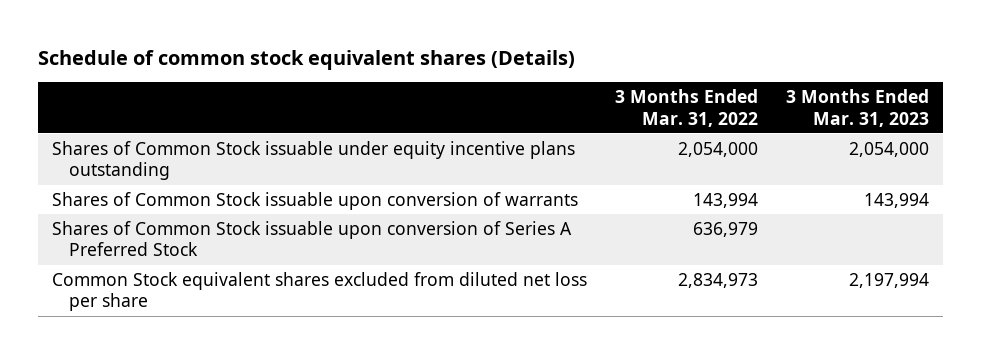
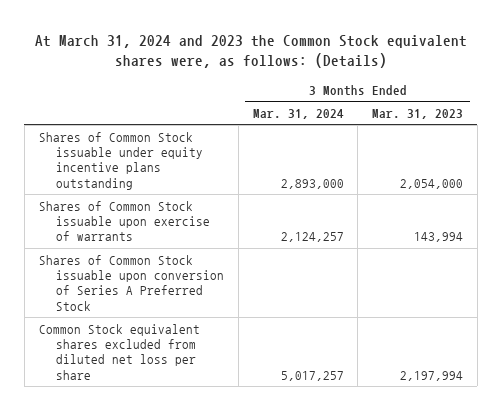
[37,49,575,70] Schedule of common stock equivalent shares (Details) -> [34,34,467,68] At March 31, 2024 and 2023 the Common Stock equivalent shares were, as follows: (Details)
[615,89,759,127] 3 Months Ended Mar. 31, 2022 -> none
none -> [252,108,344,119] Mar. 31, 2024
[51,191,578,210] Shares of Common Stock issuable upon conversion of warrants -> [38,200,211,242] Shares of Common Stock issuable upon exercise of warrants

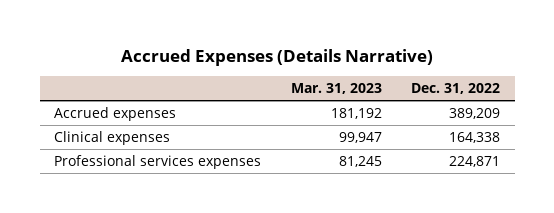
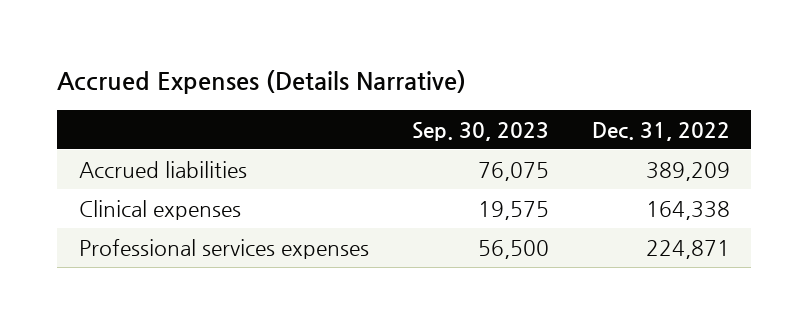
[290,83,382,95] Mar. 31, 2023 -> none
none -> [411,121,549,141] Sep. 30, 2023
[54,107,177,122] Accrued expenses -> [78,160,247,178] Accrued liabilities

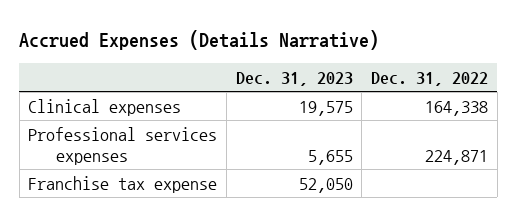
[411,121,549,141] Sep. 30, 2023 -> none
none -> [235,71,353,86] Dec. 31, 2023
[78,160,247,178] Accrued liabilities -> none
none -> [28,175,218,193] Franchise tax expense

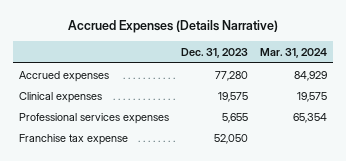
[370,71,488,86] Dec. 31, 2022 -> none
none -> [260,47,328,58] Mar. 31, 2024
none -> [19,70,110,82] Accrued expenses

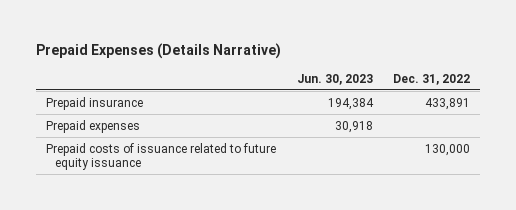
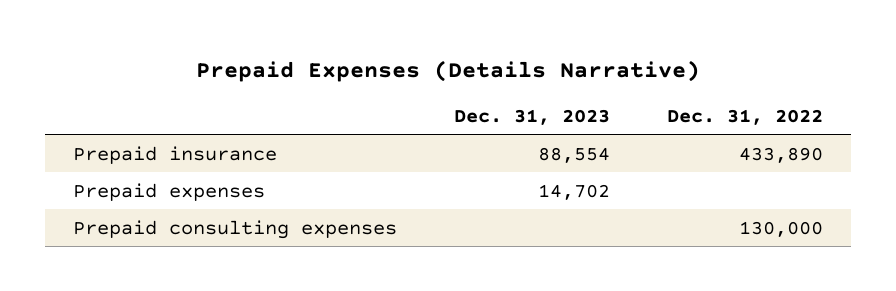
[296,73,373,85] Jun. 30, 2023 -> none
none -> [453,108,610,125] Dec. 31, 2023
[424,97,470,110] 433,891 -> [738,146,823,163] 433,890
[46,142,277,170] Prepaid costs of issuance related to future equity issuance -> none
none -> [73,219,398,239] Prepaid consulting expenses

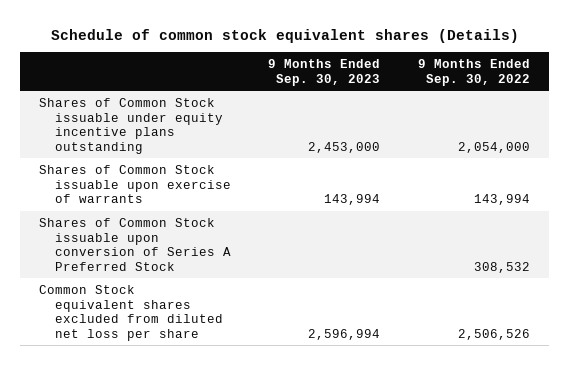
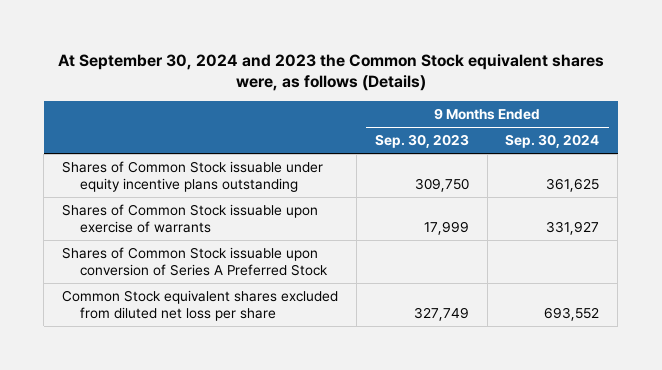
[50,28,519,43] Schedule of common stock equivalent shares (Details) -> [57,53,604,92] At September 30, 2024 and 2023 the Common Stock equivalent shares were, as follows (Details)
[418,59,531,86] 9 Months Ended Sep. 30, 2022 -> none
none -> [505,134,600,149] Sep. 30, 2024
[308,141,381,153] 2,453,000 -> [414,178,469,193] 309,750
[324,194,381,206] 143,994 -> [423,221,469,236] 17,999
[308,328,381,340] 2,596,994 -> [413,307,469,322] 327,749

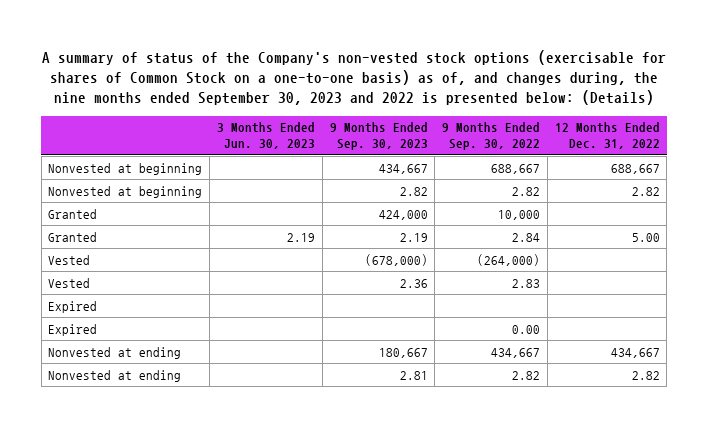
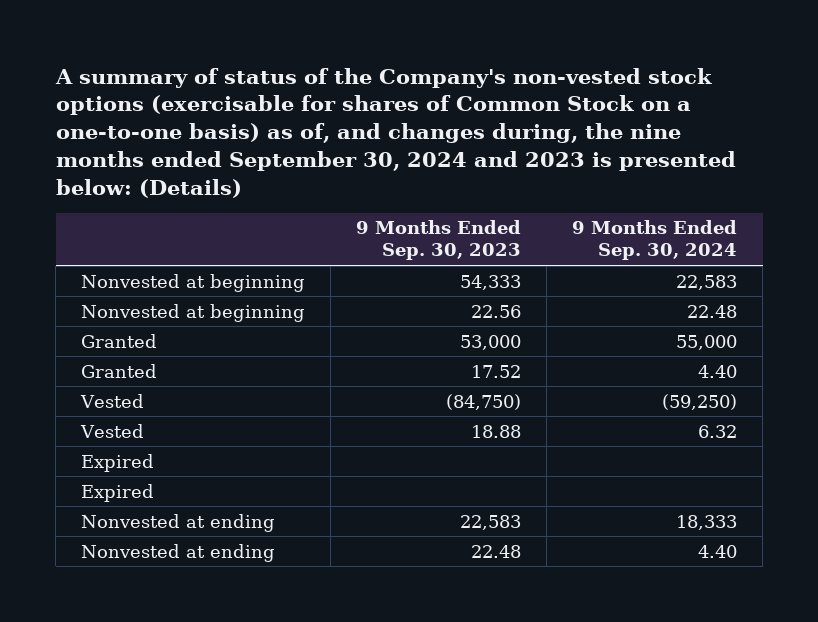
[42,49,667,106] A summary of status of the Company's non-vested stock options (exercisable for shares of Common Stock on a one-to-one basis) as of, and changes during, the nine months ended September 30, 2023 and 2022 is presented below: (Details) -> [54,67,736,198] A summary of status of the Company's non-vested stock options (exercisable for shares of Common Stock on a one-to-one basis) as of, and changes during, the nine months ended September 30, 2024 and 2023 is presented below: (Details)
[216,122,315,150] 3 Months Ended Jun. 30, 2023 -> none
[442,122,541,151] 9 Months Ended Sep. 30, 2022 -> none
[554,122,660,150] 12 Months Ended Dec. 31, 2022 -> none
none -> [572,220,738,261] 9 Months Ended Sep. 30, 2024
[378,163,428,174] 434,667 -> [460,274,522,290] 54,333
[399,186,428,196] 2.82 -> [471,304,522,318] 22.56
[378,209,428,220] 424,000 -> [460,334,522,350] 53,000
[399,232,428,242] 2.19 -> [471,364,522,378] 17.52
[364,253,428,266] (678,000) -> [446,393,522,410] (84,750)
[399,278,428,288] 2.36 -> [471,424,522,438] 18.88
[378,347,428,358] 180,667 -> [460,514,522,530] 22,583
[399,370,428,380] 2.81 -> [471,544,522,558] 22.48

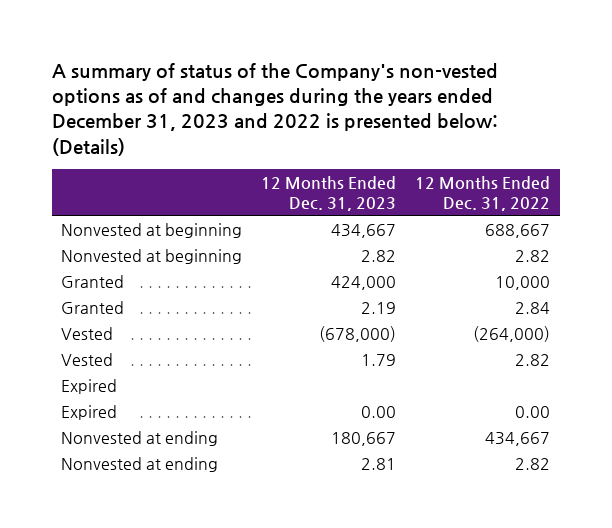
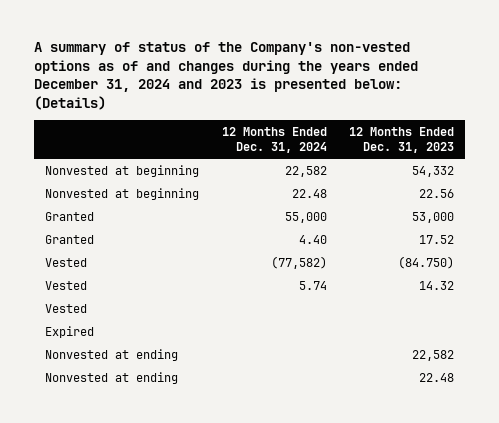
[51,63,498,156] A summary of status of the Company's non-vested options as of and changes during the years ended December 31, 2023 and 2022 is presented below: (Details) -> [33,42,418,111] A summary of status of the Company's non-vested options as of and changes during the years ended December 31, 2024 and 2023 is presented below: (Details)
[415,175,551,212] 12 Months Ended Dec. 31, 2022 -> none
none -> [221,126,327,153] 12 Months Ended Dec. 31, 2024
[331,223,397,238] 434,667 -> [412,165,455,177] 54,332
[361,249,397,262] 2.82 -> [419,188,455,198] 22.56
[331,275,397,290] 424,000 -> [412,211,455,223] 53,000
[361,301,397,314] 2.19 -> [419,234,455,244] 17.52
[319,325,397,342] (678,000) -> [398,255,455,269] (84.750)
[361,353,397,366] 1.79 -> [419,280,455,290] 14.32
none -> [45,303,88,313] Vested
[61,404,118,420] Expired -> none
[331,431,397,446] 180,667 -> [412,349,455,361] 22,582
[361,457,397,470] 2.81 -> [419,372,455,382] 22.48

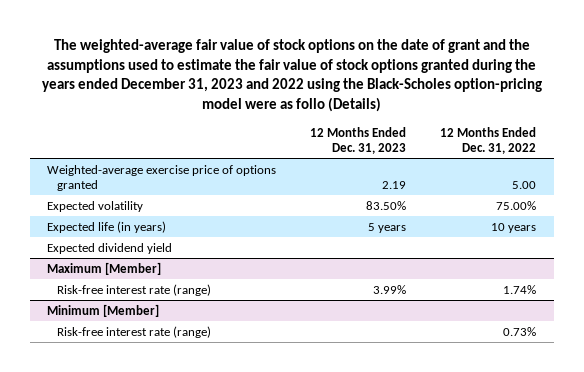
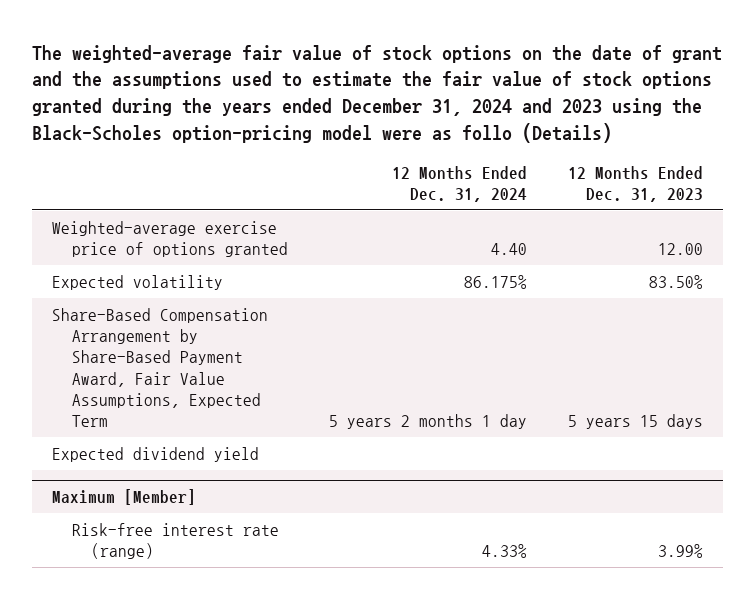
[41,38,542,113] The weighted-average fair value of stock options on the date of grant and the assumptions used to estimate the fair value of stock options granted during the years ended December 31, 2023 and 2022 using the Black-Scholes option-pricing model were as follo (Details) -> [31,44,722,143] The weighted-average fair value of stock options on the date of grant and the assumptions used to estimate the fair value of stock options granted during the years ended December 31, 2024 and 2023 using the Black-Scholes option-pricing model were as follo (Details)
[440,126,537,155] 12 Months Ended Dec. 31, 2022 -> none
none -> [391,165,527,202] 12 Months Ended Dec. 31, 2024
[382,181,407,190] 2.19 -> [657,243,703,256] 12.00
[47,220,167,233] Expected life (in years) -> none
none -> [52,307,269,428] Share-Based Compensation Arrangement by Share-Based Payment Award, Fair Value Assumptions, Expected Term
[47,303,160,317] Minimum [Member] -> none
[57,325,212,338] Risk-free interest rate (range) -> none

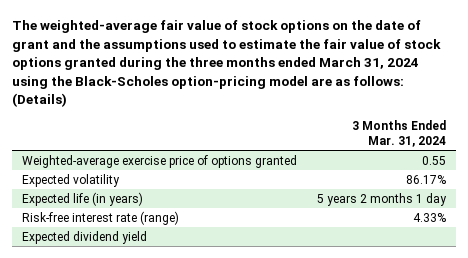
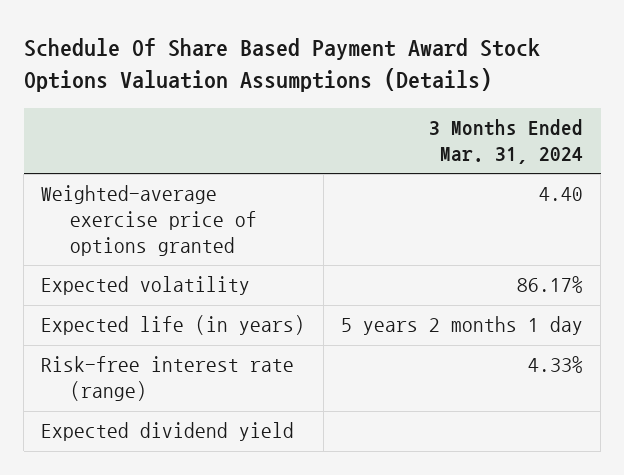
[11,20,441,108] The weighted-average fair value of stock options on the date of grant and the assumptions used to estimate the fair value of stock options granted during the three months ended March 31, 2024 using the Black-Scholes option-pricing model are as follows: (Details) -> [23,38,540,93] Schedule Of Share Based Payment Award Stock Options Valuation Assumptions (Details)
[422,155,447,165] 0.55 -> [539,187,584,202] 4.40

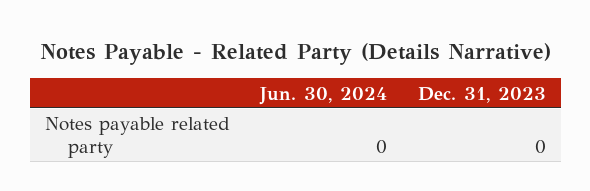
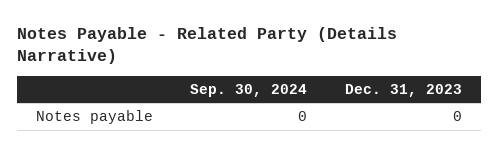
[259,86,388,105] Jun. 30, 2024 -> none
none -> [190,83,308,97] Sep. 30, 2024
[44,117,230,158] Notes payable related party -> [35,110,153,125] Notes payable

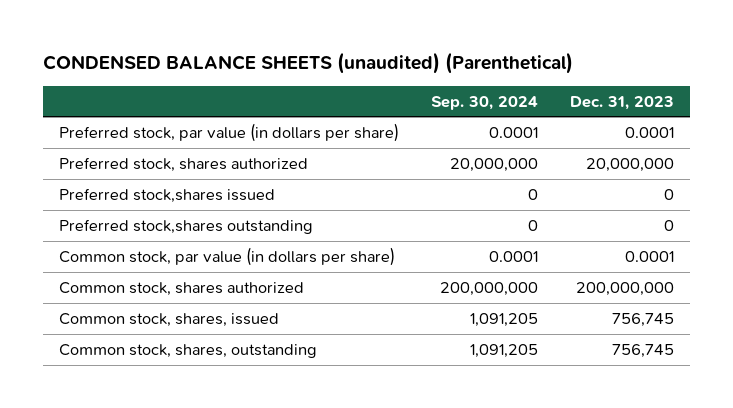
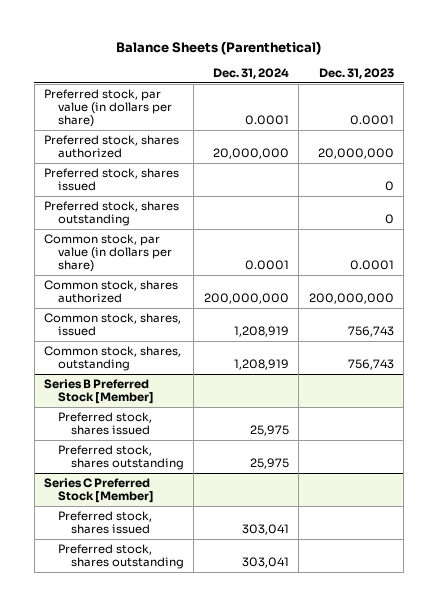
[43,52,574,75] CONDENSED BALANCE SHEETS (unaudited) (Parenthetical) -> [115,40,321,55] Balance Sheets (Parenthetical)
[431,95,539,110] Sep. 30, 2024 -> none
none -> [212,67,289,79] Dec. 31, 2024
[59,187,276,203] Preferred stock,shares issued -> [43,168,179,192] Preferred stock, shares issued
[59,218,314,234] Preferred stock,shares outstanding -> [43,201,179,227] Preferred stock, shares outstanding
[612,312,675,327] 756,745 -> [347,326,394,338] 756,743
[612,343,675,358] 756,745 -> [347,359,394,371] 756,743
none -> [43,379,154,405] Series B Preferred Stock [Member]
none -> [57,412,152,436] Preferred stock, shares issued
none -> [57,445,185,471] Preferred stock, shares outstanding
none -> [43,478,154,504] Series C Preferred Stock [Member]
none -> [57,511,152,535] Preferred stock, shares issued
none -> [57,544,185,570] Preferred stock, shares outstanding

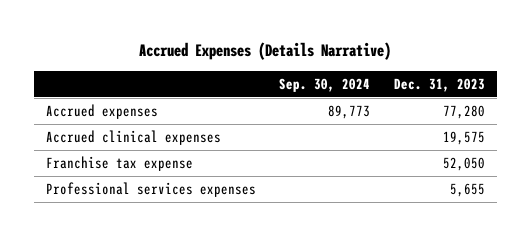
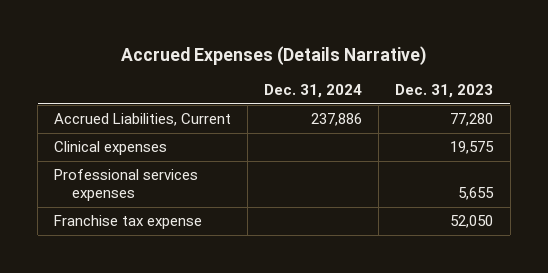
[279,77,371,92] Sep. 30, 2024 -> none
none -> [264,84,363,99] Dec. 31, 2024
[45,103,158,119] Accrued expenses -> [54,113,232,127] Accrued Liabilities, Current
[45,129,221,145] Accrued clinical expenses -> [54,141,168,156] Clinical expenses
[45,155,193,171] Franchise tax expense -> [54,215,203,230] Franchise tax expense

